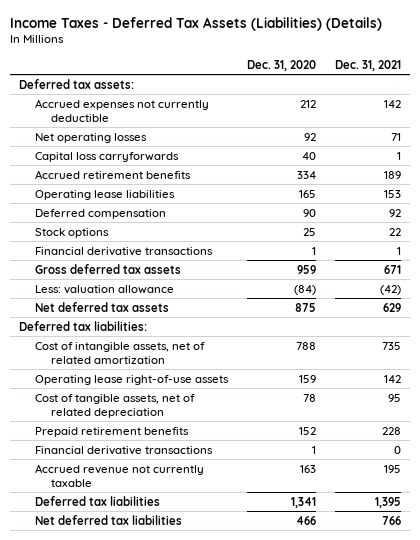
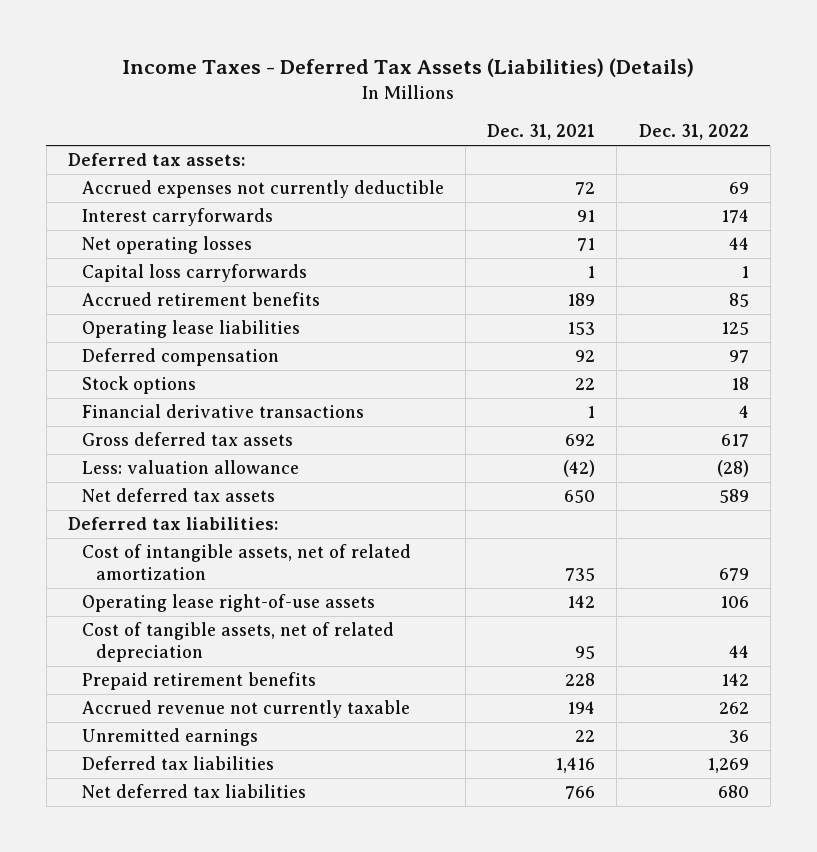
[246,59,316,71] Dec. 31, 2020 -> none
none -> [638,124,749,141] Dec. 31, 2022
[383,99,401,108] 142 -> [575,182,596,196] 72
none -> [81,208,273,227] Interest carryforwards
[383,264,401,274] 671 -> [565,434,596,447] 692
[382,302,401,312] 629 -> [564,490,596,504] 650
[35,445,214,455] Financial derivative transactions -> none
[383,464,401,473] 195 -> [567,701,596,715] 194
none -> [81,728,258,747] Unremitted earnings
[374,496,401,508] 1,395 -> [555,757,596,774] 1,416

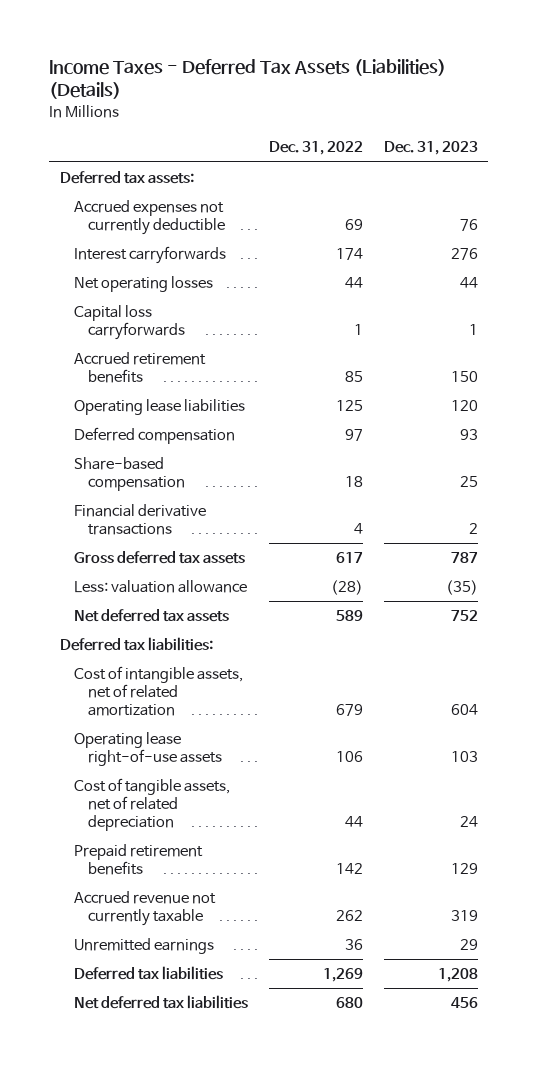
[487,124,596,141] Dec. 31, 2021 -> none
none -> [383,141,478,156] Dec. 31, 2023
[81,376,196,395] Stock options -> [73,457,186,492] Share-based compensation

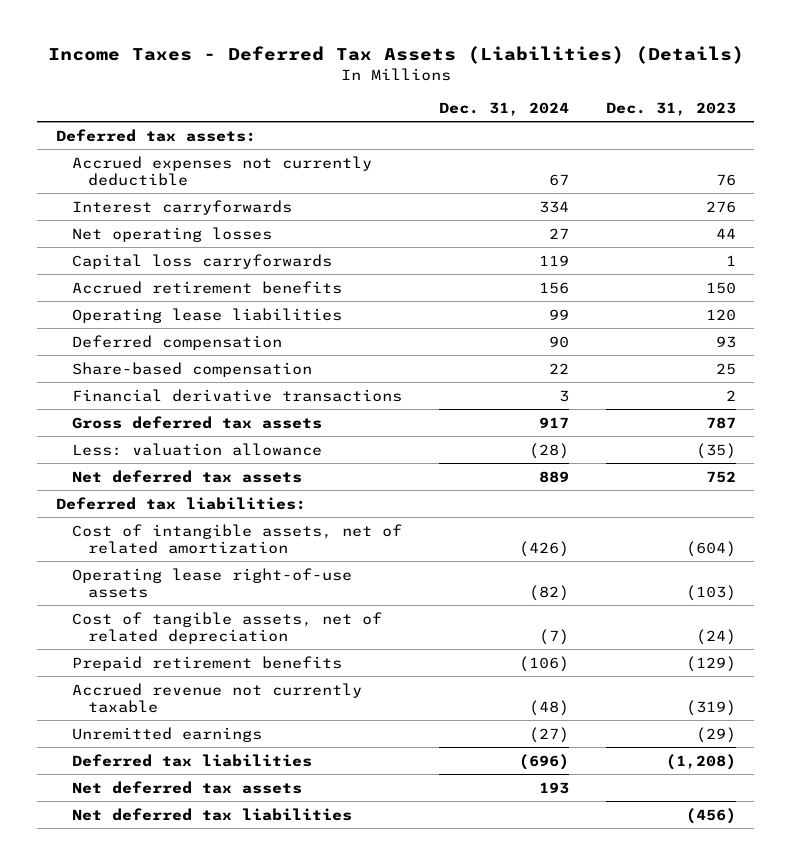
[268,141,363,156] Dec. 31, 2022 -> none
none -> [438,101,569,116] Dec. 31, 2024
[450,704,478,716] 604 -> [685,540,736,557] (604)
[450,751,478,763] 103 -> [685,584,736,601] (103)
[459,816,478,828] 24 -> [695,628,736,645] (24)
[450,863,478,875] 129 -> [685,655,736,672] (129)
[450,910,478,922] 319 -> [685,699,736,716] (319)
[459,939,478,951] 29 -> [695,726,736,743] (29)
[437,968,478,983] 1,208 -> [665,753,736,770] (1,208)
none -> [71,780,302,794] Net deferred tax assets
[450,997,478,1009] 456 -> [685,807,736,824] (456)

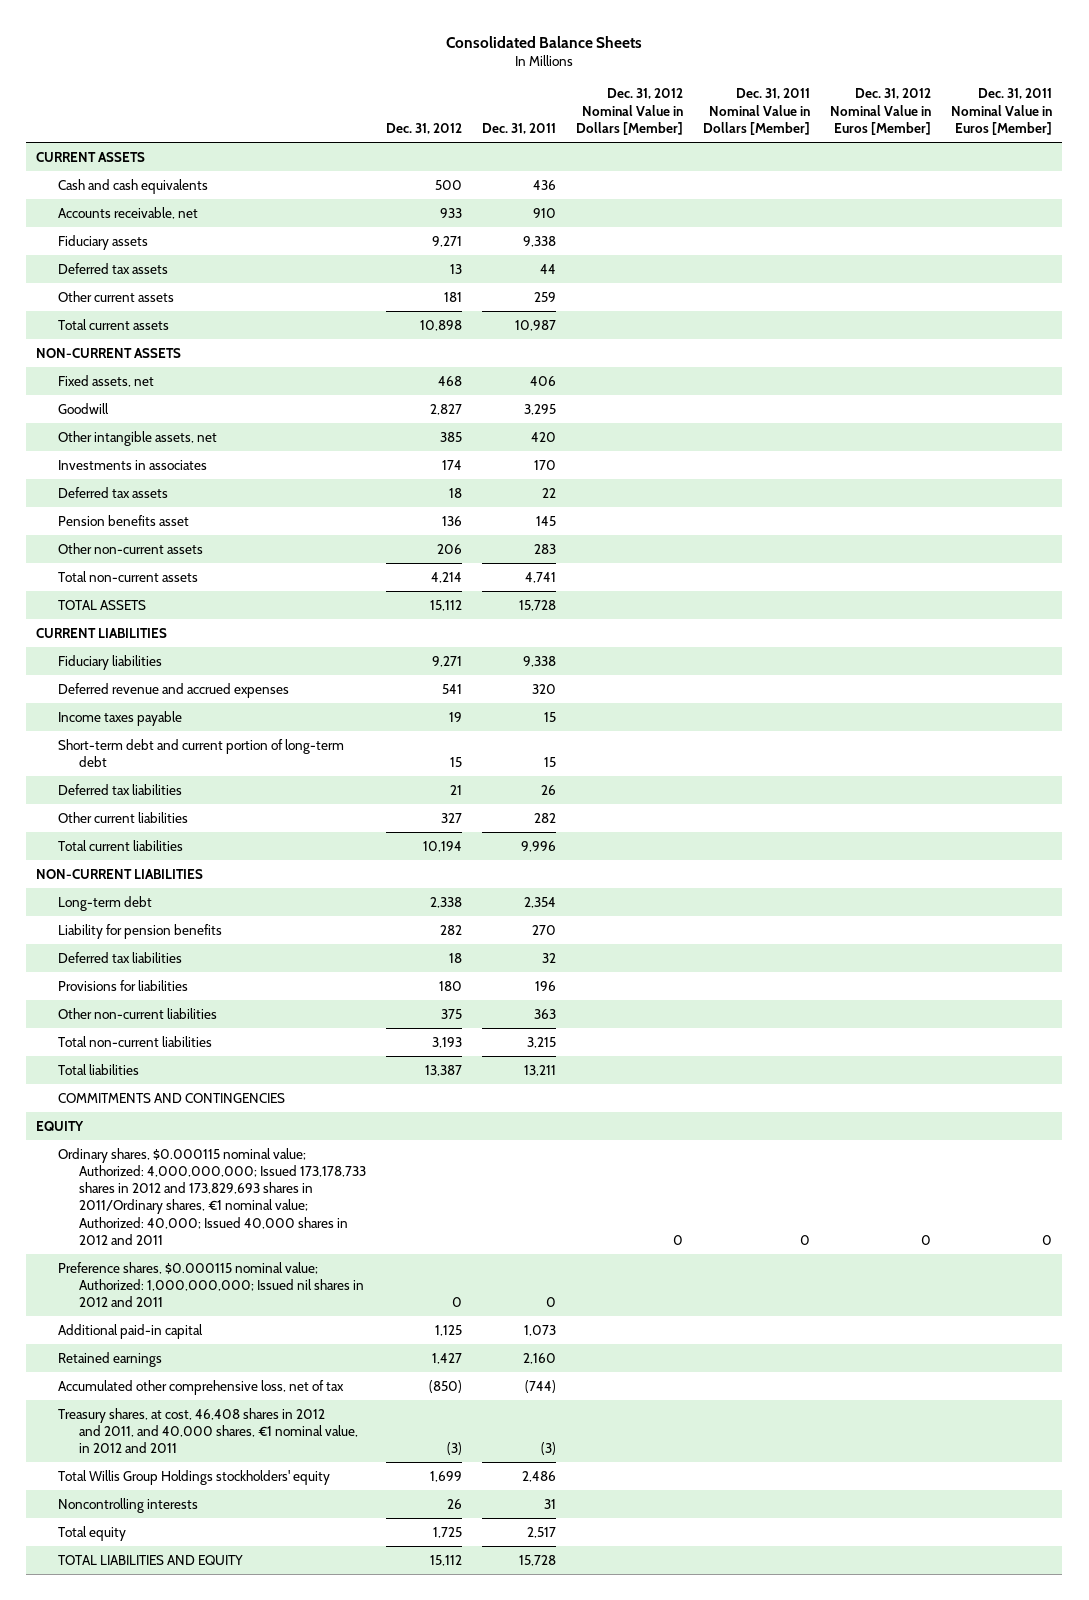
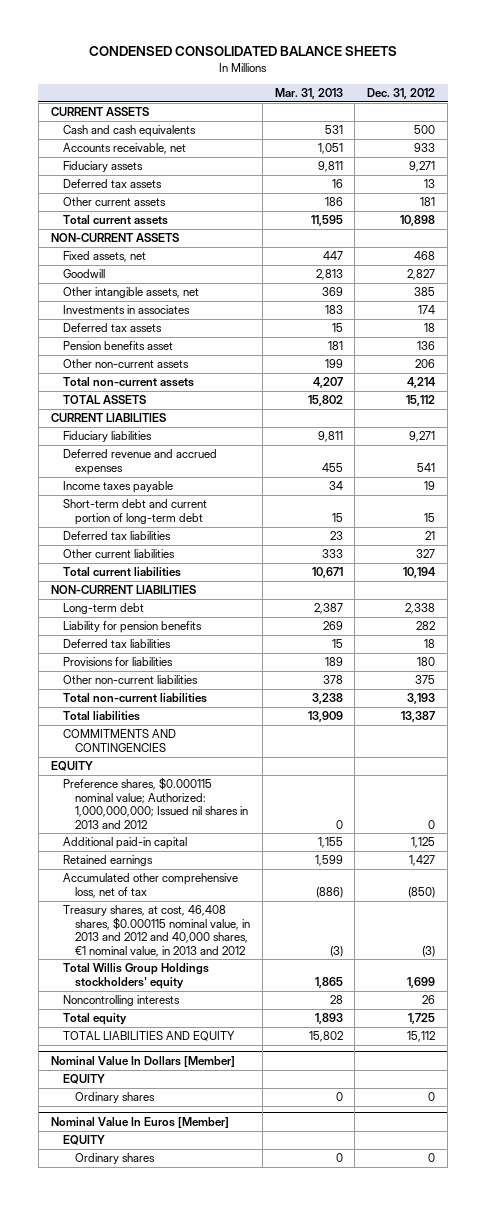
[446,35,643,48] Consolidated Balance Sheets -> [88,46,397,57] CONDENSED CONSOLIDATED BALANCE SHEETS
[482,122,557,134] Dec. 31, 2011 -> none
[576,88,684,135] Dec. 31, 2012 Nominal Value in Dollars [Member] -> none
[703,88,811,135] Dec. 31, 2011 Nominal Value in Dollars [Member] -> none
[830,88,932,135] Dec. 31, 2012 Nominal Value in Euros [Member] -> none
[951,88,1053,135] Dec. 31, 2011 Nominal Value in Euros [Member] -> none
none -> [274,87,343,99] Mar. 31, 2013
[57,1147,367,1245] Ordinary shares, $0.000115 nominal value; Authorized: 4,000,000,000; Issued 173,178,733 shares in 2012 and 173,829,693 shares in 2011/Ordinary shares, €1 nominal value; Authorized: 40,000; Issued 40,000 shares in 2012 and 2011 -> none
[57,1261,365,1308] Preference shares, $0.000115 nominal value; Authorized: 1,000,000,000; Issued nil shares in 2012 and 2011 -> [62,777,248,829] Preference shares, $0.000115 nominal value; Authorized: 1,000,000,000; Issued nil shares in 2013 and 2012
[57,1407,359,1454] Treasury shares, at cost, 46,408 shares in 2012 and 2011, and 40,000 shares, €1 nominal value, in 2012 and 2011 -> [62,905,250,957] Treasury shares, at cost, 46,408 shares, $0.000115 nominal value, in 2013 and 2012 and 40,000 shares, €1 nominal value, in 2013 and 2012
none -> [50,1056,235,1068] Nominal Value In Dollars [Member]
none -> [62,1074,105,1085] EQUITY
none -> [74,1092,155,1104] Ordinary shares
none -> [50,1117,229,1129] Nominal Value In Euros [Member]
none -> [62,1135,105,1146] EQUITY
none -> [74,1153,155,1165] Ordinary shares

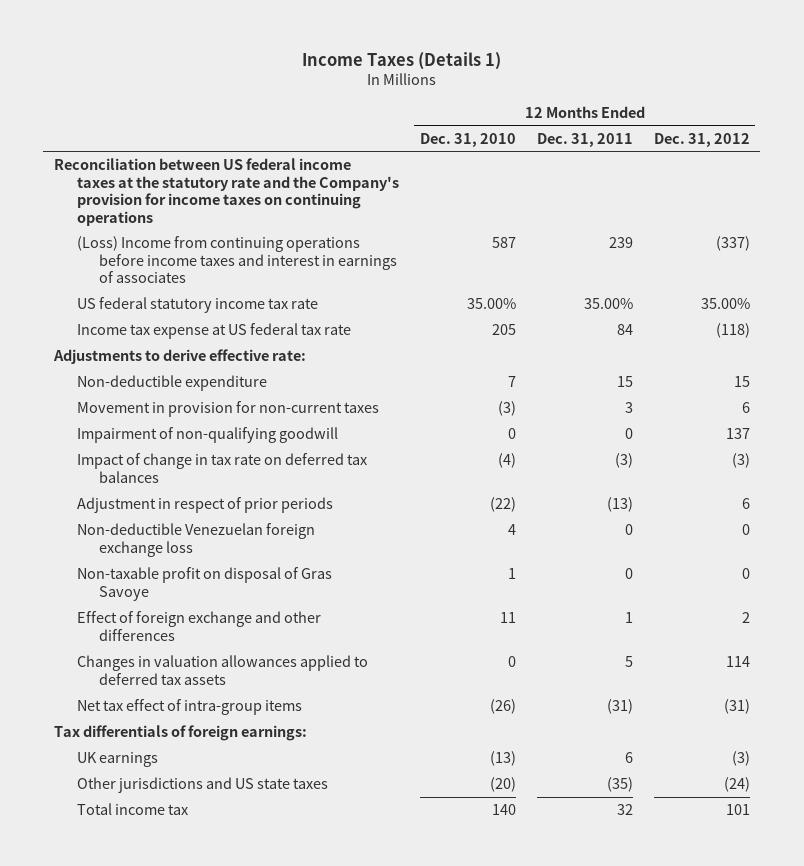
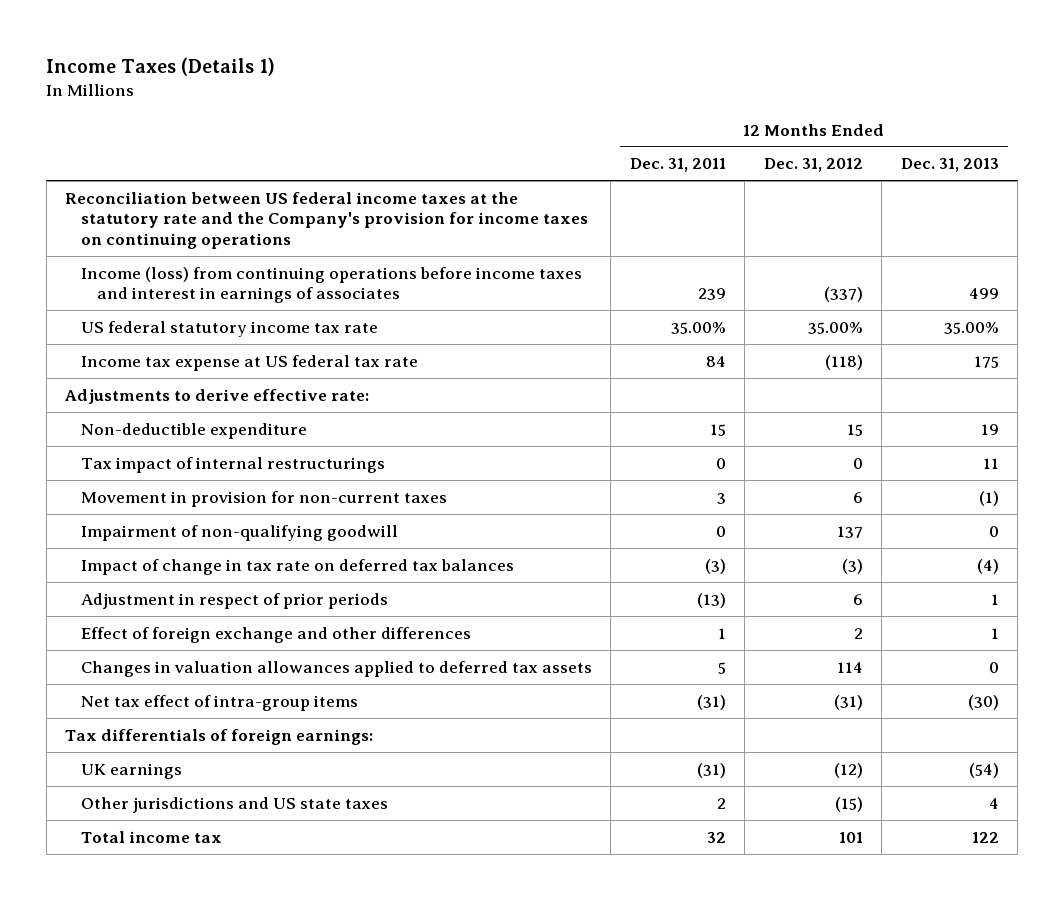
[419,132,516,147] Dec. 31, 2010 -> none
none -> [900,158,999,173] Dec. 31, 2013
[76,236,398,284] (Loss) Income from continuing operations before income taxes and interest in earnings of associates -> [81,266,583,304] Income (loss) from continuing operations before income taxes and interest in earnings of associates
none -> [81,456,386,473] Tax impact of internal restructurings
[76,523,315,557] Non-deductible Venezuelan foreign exchange loss -> none
[76,567,332,601] Non-taxable profit on disposal of Gras Savoye -> none
[624,752,633,764] 6 -> [696,762,726,778] (31)
[731,751,750,767] (3) -> [833,762,863,778] (12)
[606,777,633,793] (35) -> [716,797,726,809] 2
[723,777,750,793] (24) -> [834,796,863,812] (15)

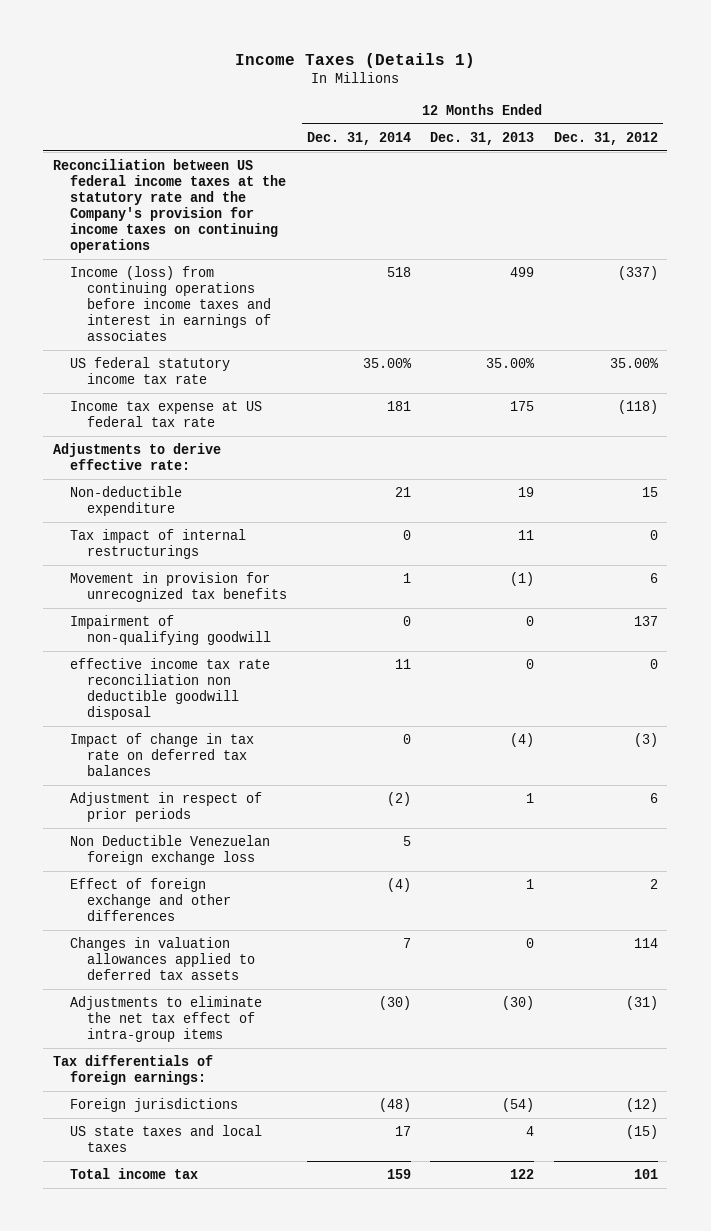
[629,158,726,173] Dec. 31, 2011 -> none
none -> [306,131,411,145] Dec. 31, 2014
[81,490,448,507] Movement in provision for non-current taxes -> [70,571,288,603] Movement in provision for unrecognized tax benefits
none -> [70,657,271,721] effective income tax rate reconciliation non deductible goodwill disposal
none -> [70,834,271,866] Non Deductible Venezuelan foreign exchange loss
[81,694,359,711] Net tax effect of intra-group items -> [70,995,263,1043] Adjustments to eliminate the net tax effect of intra-group items
[81,762,183,779] UK earnings -> [70,1097,239,1112] Foreign jurisdictions
[81,796,389,813] Other jurisdictions and US state taxes -> [70,1124,263,1153] US state taxes and local taxes

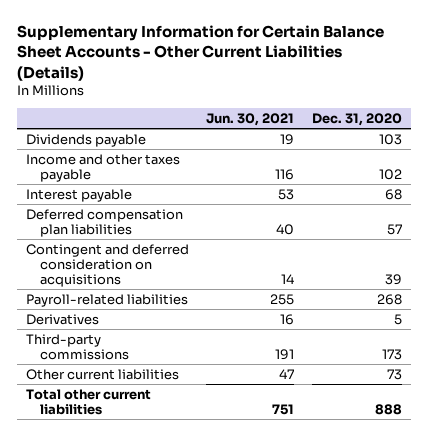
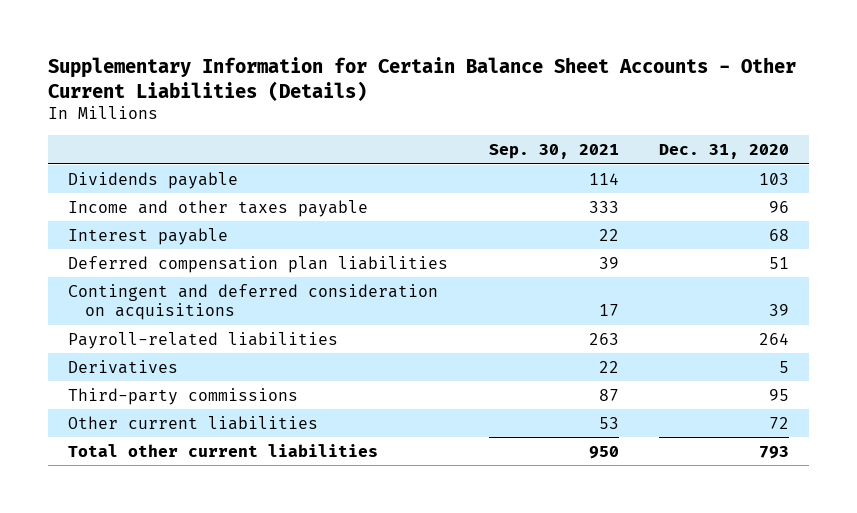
[206,112,295,126] Jun. 30, 2021 -> none
none -> [488,144,619,160] Sep. 30, 2021
[379,168,403,180] 102 -> [768,200,789,213] 96
[387,223,403,235] 57 -> [768,256,789,269] 51
[377,293,403,305] 268 -> [758,332,789,345] 264
[382,348,403,360] 173 -> [768,388,789,401] 95
[387,368,403,380] 73 -> [768,416,789,429] 72
[375,403,403,415] 888 -> [758,445,789,459] 793

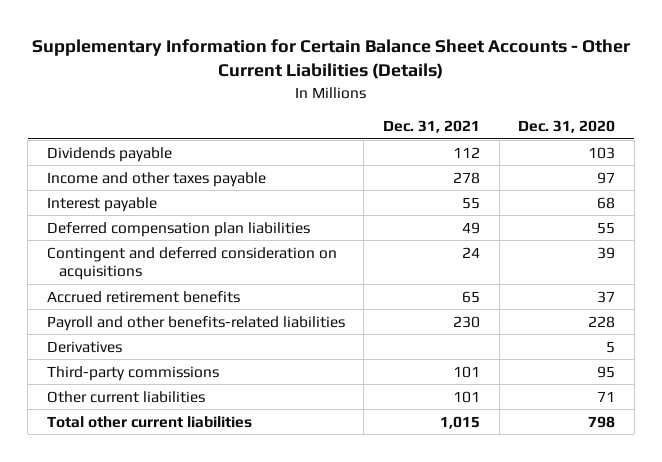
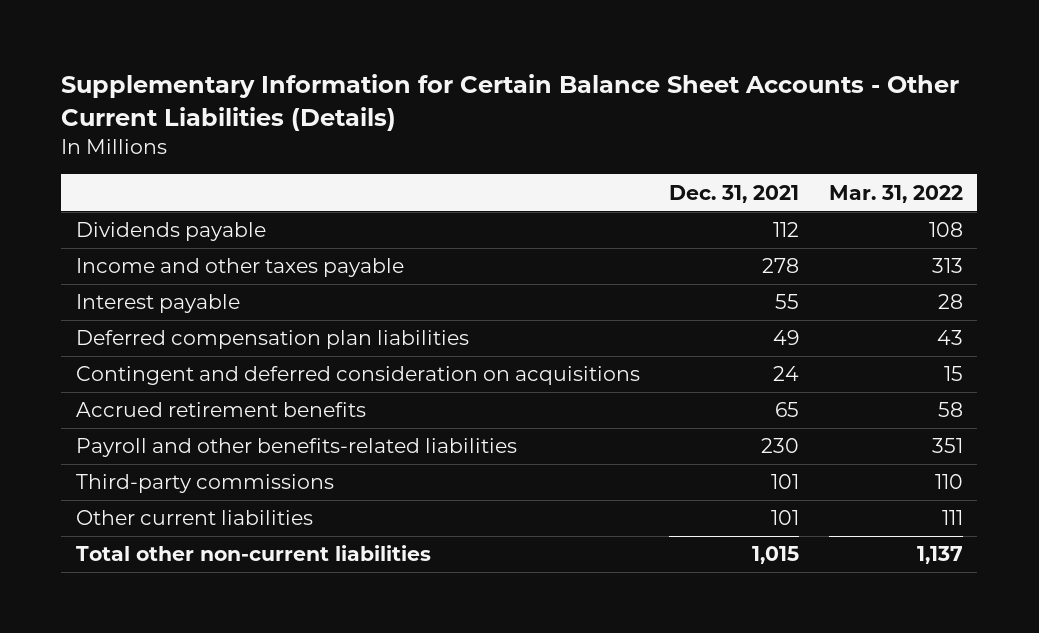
[518,120,616,134] Dec. 31, 2020 -> none
none -> [828,184,963,203] Mar. 31, 2022
[46,340,122,353] Derivatives -> none
[46,415,252,428] Total other current liabilities -> [75,545,431,562] Total other non-current liabilities

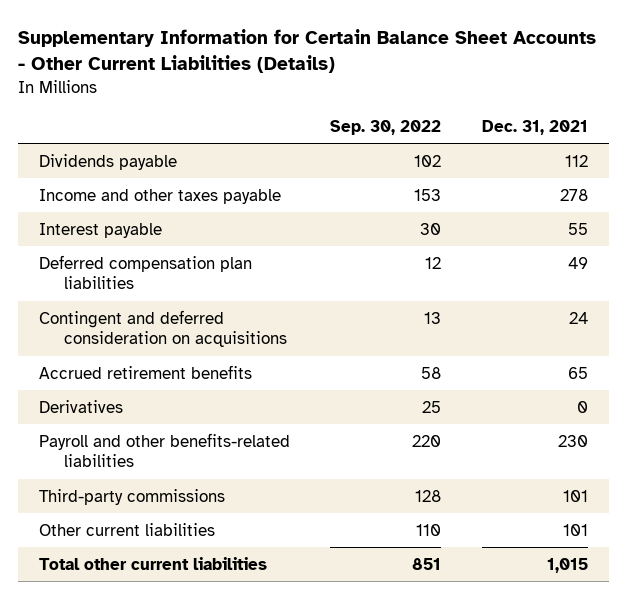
[828,184,963,203] Mar. 31, 2022 -> none
none -> [330,120,442,136] Sep. 30, 2022
none -> [38,399,123,413] Derivatives
[75,545,431,562] Total other non-current liabilities -> [38,556,267,570] Total other current liabilities

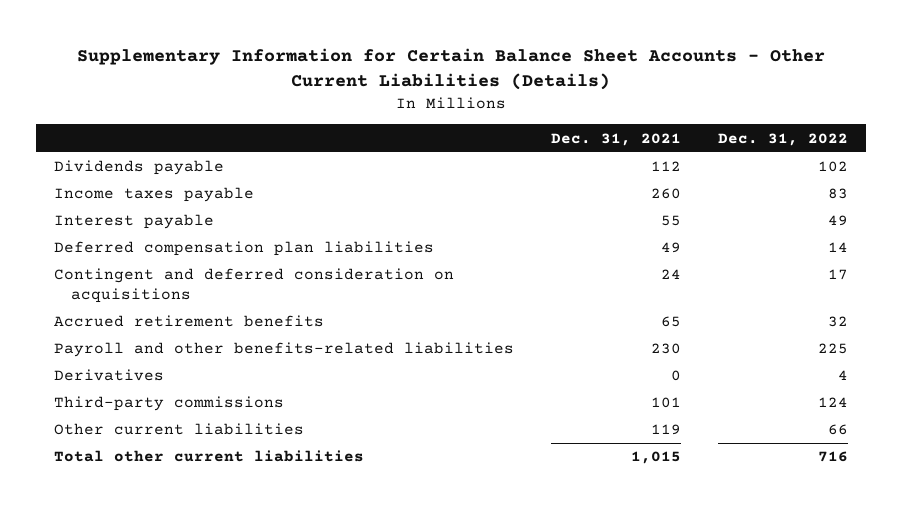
[330,120,442,136] Sep. 30, 2022 -> none
none -> [717,132,848,146] Dec. 31, 2022
[38,188,281,204] Income and other taxes payable -> [54,187,255,203] Income taxes payable
[560,188,589,201] 278 -> [650,188,681,200] 260
[38,399,123,413] Derivatives -> [54,369,165,382] Derivatives
[563,523,589,536] 101 -> [650,424,681,436] 119

